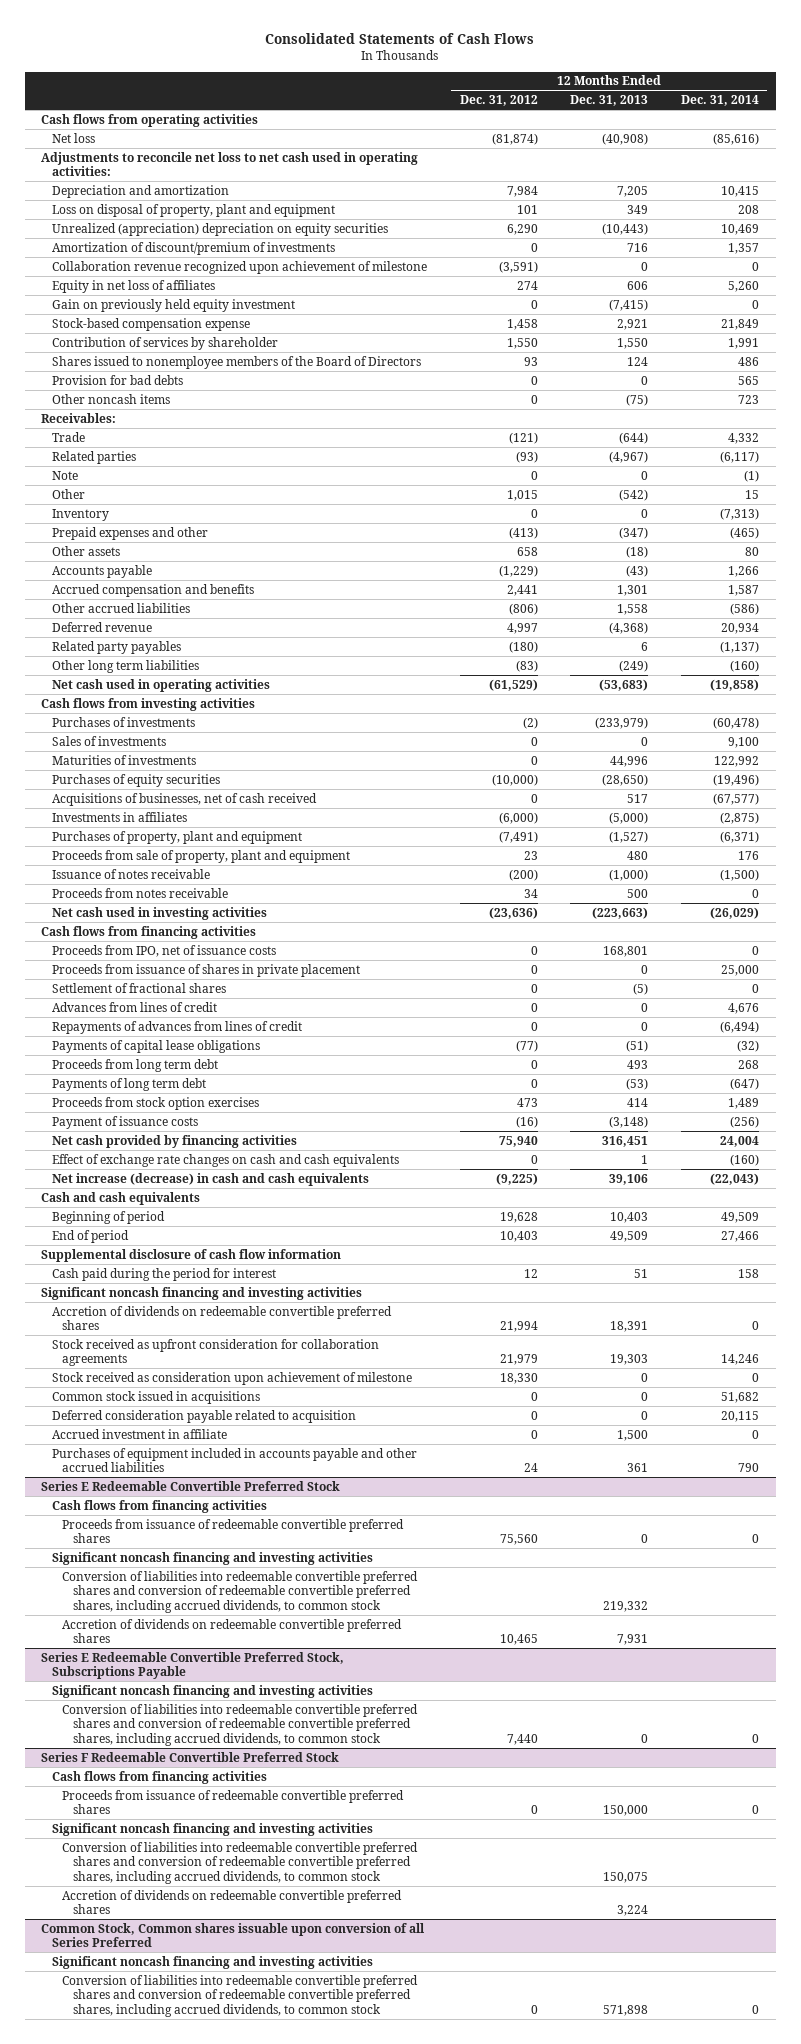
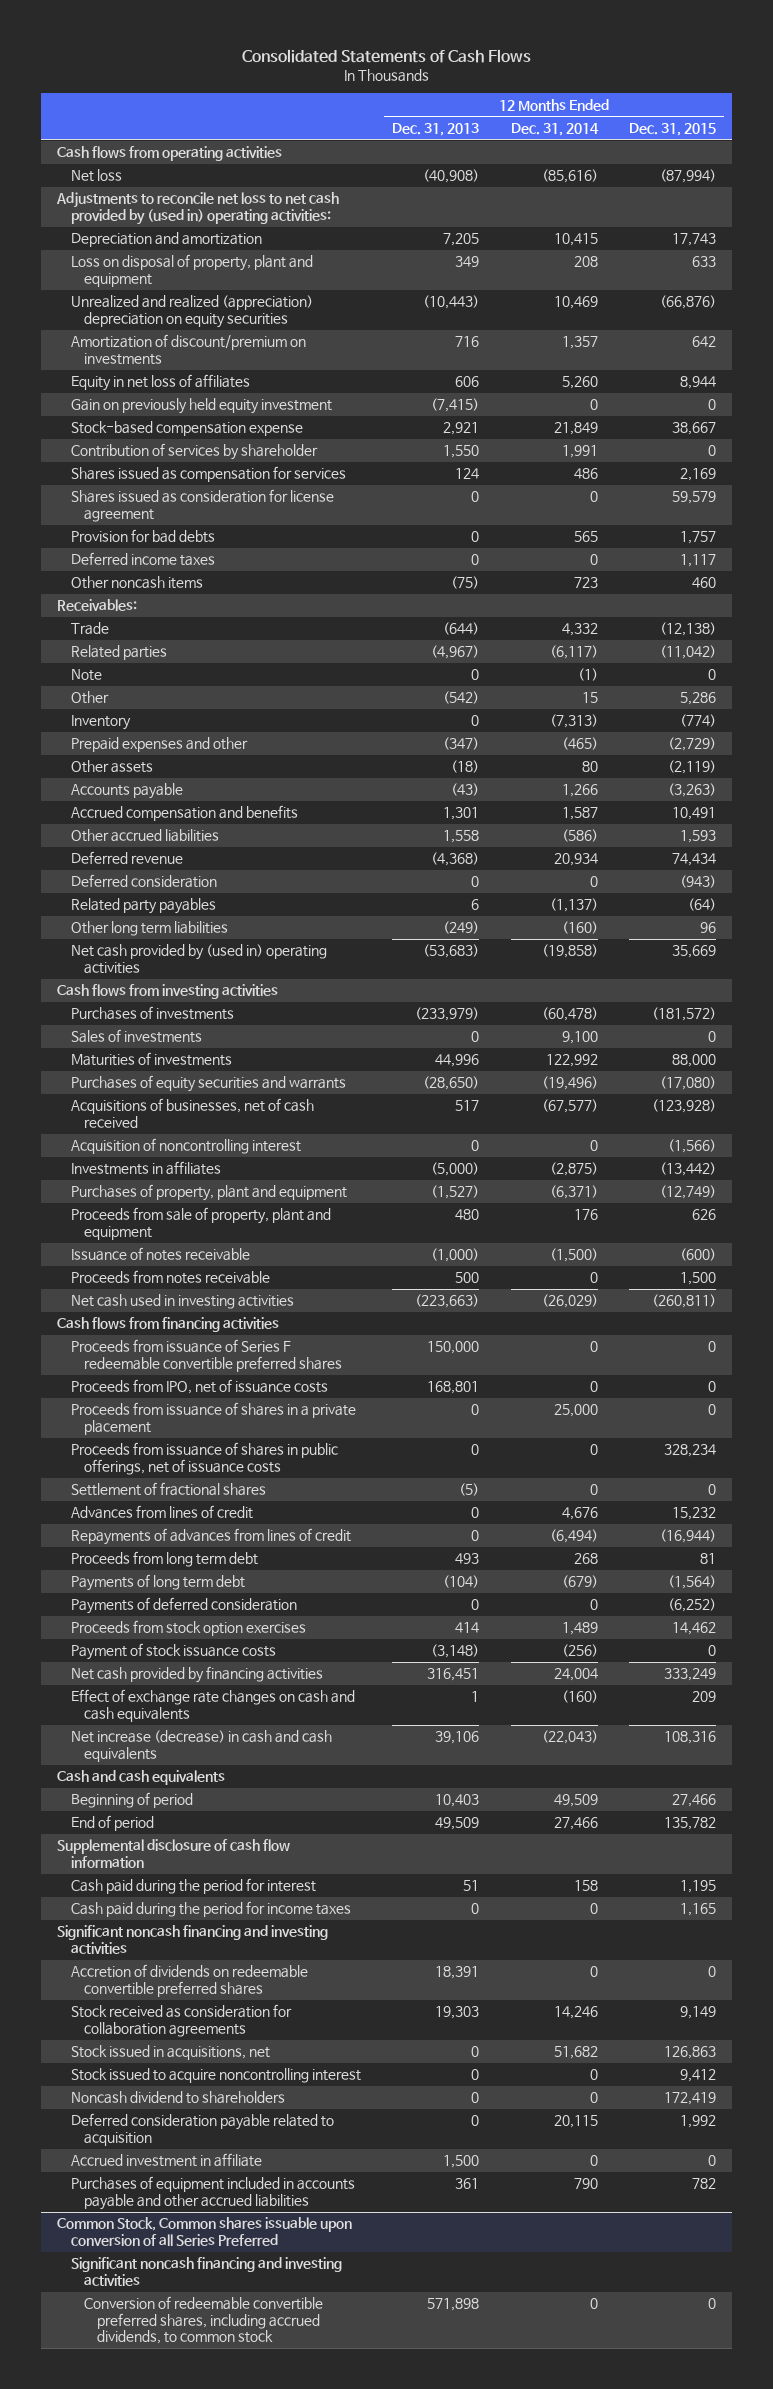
[459,95,538,107] Dec. 31, 2012 -> none
none -> [629,122,717,136] Dec. 31, 2015
[41,151,419,177] Adjustments to reconcile net loss to net cash used in operating activities: -> [56,192,340,225] Adjustments to reconcile net loss to net cash provided by (used in) operating activities:
[51,260,427,274] Collaboration revenue recognized upon achievement of milestone -> none
[51,222,388,236] Unrealized (appreciation) depreciation on equity securities -> [70,295,313,328] Unrealized and realized (appreciation) depreciation on equity securities
[51,241,335,255] Amortization of discount/premium of investments -> [70,334,306,365] Amortization of discount/premium on investments
[51,355,421,369] Shares issued to nonemployee members of the Board of Directors -> [70,466,346,483] Shares issued as compensation for services
none -> [70,489,334,522] Shares issued as consideration for license agreement
none -> [70,552,215,567] Deferred income taxes
none -> [70,874,217,889] Deferred consideration
[51,678,270,692] Net cash used in operating activities -> [70,944,327,974] Net cash provided by (used in) operating activities
[51,773,220,787] Purchases of equity securities -> [70,1075,346,1093] Purchases of equity securities and warrants
none -> [70,1138,301,1155] Acquisition of noncontrolling interest
none -> [70,1339,342,1372] Proceeds from issuance of Series F redeemable convertible preferred shares
[51,963,360,977] Proceeds from issuance of shares in private placement -> [70,1402,356,1435] Proceeds from issuance of shares in a private placement
none -> [70,1442,338,1475] Proceeds from issuance of shares in public offerings, net of issuance costs
[51,1039,260,1053] Payments of capital lease obligations -> none
[626,1077,649,1090] (53) -> [443,1575,480,1589] (104)
[730,1077,760,1090] (647) -> [561,1575,598,1589] (679)
none -> [70,1597,297,1615] Payments of deferred consideration
[51,1115,198,1129] Payment of issuance costs -> [70,1643,276,1661] Payment of stock issuance costs
none -> [70,1901,351,1918] Cash paid during the period for income taxes
[51,1371,412,1385] Stock received as consideration upon achievement of milestone -> none
[51,1338,379,1367] Stock received as upfront consideration for collaboration agreements -> [70,2004,292,2037] Stock received as consideration for collaboration agreements
[51,1390,260,1404] Common stock issued in acquisitions -> [70,2045,270,2061] Stock issued in acquisitions, net
none -> [70,2068,361,2084] Stock issued to acquire noncontrolling interest
none -> [70,2091,285,2105] Noncash dividend to shareholders
[41,1480,341,1491] Series E Redeemable Convertible Preferred Stock -> none
[51,1499,267,1513] Cash flows from financing activities -> none
[62,1518,405,1544] Proceeds from issuance of redeemable convertible preferred shares -> none
[51,1551,373,1565] Significant noncash financing and investing activities -> none
[62,1570,419,1613] Conversion of liabilities into redeemable convertible preferred shares and conversion of redeemable convertible preferred shares, including accrued dividends, to common stock -> none
[62,1618,403,1644] Accretion of dividends on redeemable convertible preferred shares -> none
[41,1651,345,1680] Series E Redeemable Convertible Preferred Stock, Subscriptions Payable -> none
[51,1684,373,1698] Significant noncash financing and investing activities -> none
[62,1703,419,1746] Conversion of liabilities into redeemable convertible preferred shares and conversion of redeemable convertible preferred shares, including accrued dividends, to common stock -> none
[41,1751,340,1762] Series F Redeemable Convertible Preferred Stock -> none
[51,1770,267,1784] Cash flows from financing activities -> none
[62,1789,405,1815] Proceeds from issuance of redeemable convertible preferred shares -> none
[51,1822,373,1836] Significant noncash financing and investing activities -> none
[62,1841,419,1884] Conversion of liabilities into redeemable convertible preferred shares and conversion of redeemable convertible preferred shares, including accrued dividends, to common stock -> none
[62,1889,403,1915] Accretion of dividends on redeemable convertible preferred shares -> none
[62,1974,419,2017] Conversion of liabilities into redeemable convertible preferred shares and conversion of redeemable convertible preferred shares, including accrued dividends, to common stock -> [83,2296,323,2345] Conversion of redeemable convertible preferred shares, including accrued dividends, to common stock

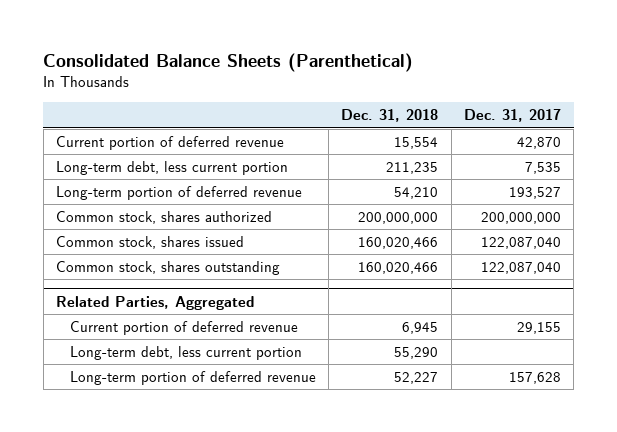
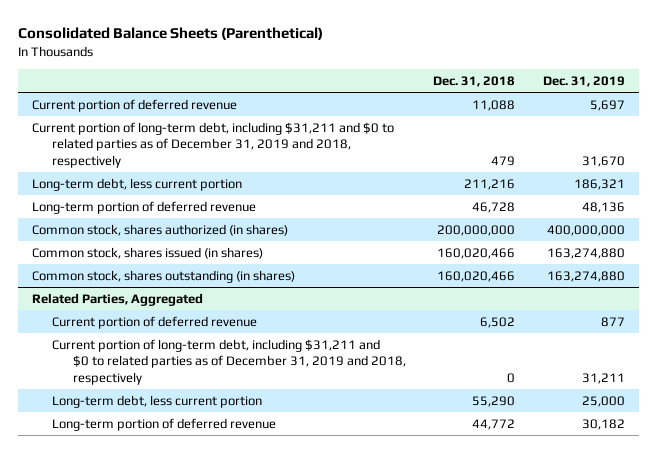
[463,109,561,123] Dec. 31, 2017 -> none
none -> [543,75,626,87] Dec. 31, 2019
[394,137,439,150] 15,554 -> [472,99,516,111] 11,088
none -> [31,121,394,168] Current portion of long-term debt, including $31,211 and $0 to related parties as of December 31, 2019 and 2018, respectively
[386,162,439,175] 211,235 -> [464,178,516,190] 211,216
[394,187,439,200] 54,210 -> [472,201,516,213] 46,728
[55,211,272,225] Common stock, shares authorized -> [31,223,288,236] Common stock, shares authorized (in shares)
[55,236,244,250] Common stock, shares issued -> [31,246,263,259] Common stock, shares issued (in shares)
[55,261,280,276] Common stock, shares outstanding -> [31,269,295,283] Common stock, shares outstanding (in shares)
[402,322,439,335] 6,945 -> [480,316,516,328] 6,502
none -> [52,338,406,385] Current portion of long-term debt, including $31,211 and $0 to related parties as of December 31, 2019 and 2018, respectively
[394,372,439,385] 52,227 -> [472,418,516,430] 44,772

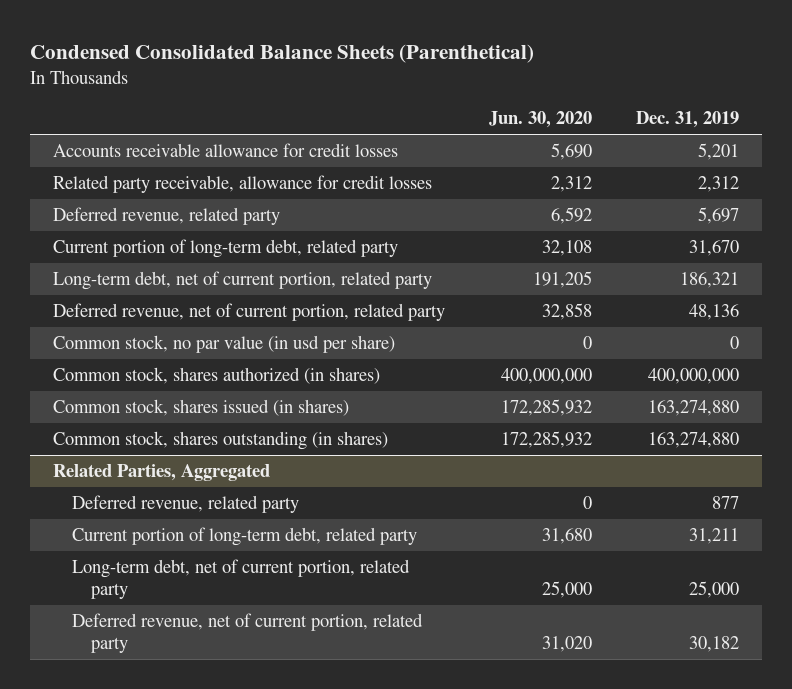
[17,27,323,41] Consolidated Balance Sheets (Parenthetical) -> [30,43,535,63] Condensed Consolidated Balance Sheets (Parenthetical)
[433,75,516,87] Dec. 31, 2018 -> none
none -> [488,111,592,129] Jun. 30, 2020
none -> [52,143,398,158] Accounts receivable allowance for credit losses
none -> [52,175,432,194] Related party receivable, allowance for credit losses
[31,98,237,112] Current portion of deferred revenue -> [52,207,280,226] Deferred revenue, related party
[31,121,394,168] Current portion of long-term debt, including $31,211 and $0 to related parties as of December 31, 2019 and 2018, respectively -> [52,239,398,259] Current portion of long-term debt, related party
[31,177,242,191] Long-term debt, less current portion -> [52,271,432,291] Long-term debt, net of current portion, related party
[31,200,256,214] Long-term portion of deferred revenue -> [52,303,445,322] Deferred revenue, net of current portion, related party
none -> [52,335,395,354] Common stock, no par value (in usd per share)
[52,315,258,329] Current portion of deferred revenue -> [71,495,299,514] Deferred revenue, related party
[52,338,406,385] Current portion of long-term debt, including $31,211 and $0 to related parties as of December 31, 2019 and 2018, respectively -> [71,527,417,547] Current portion of long-term debt, related party
[52,394,263,408] Long-term debt, less current portion -> [71,559,410,600] Long-term debt, net of current portion, related party
[52,417,277,431] Long-term portion of deferred revenue -> [71,613,423,654] Deferred revenue, net of current portion, related party

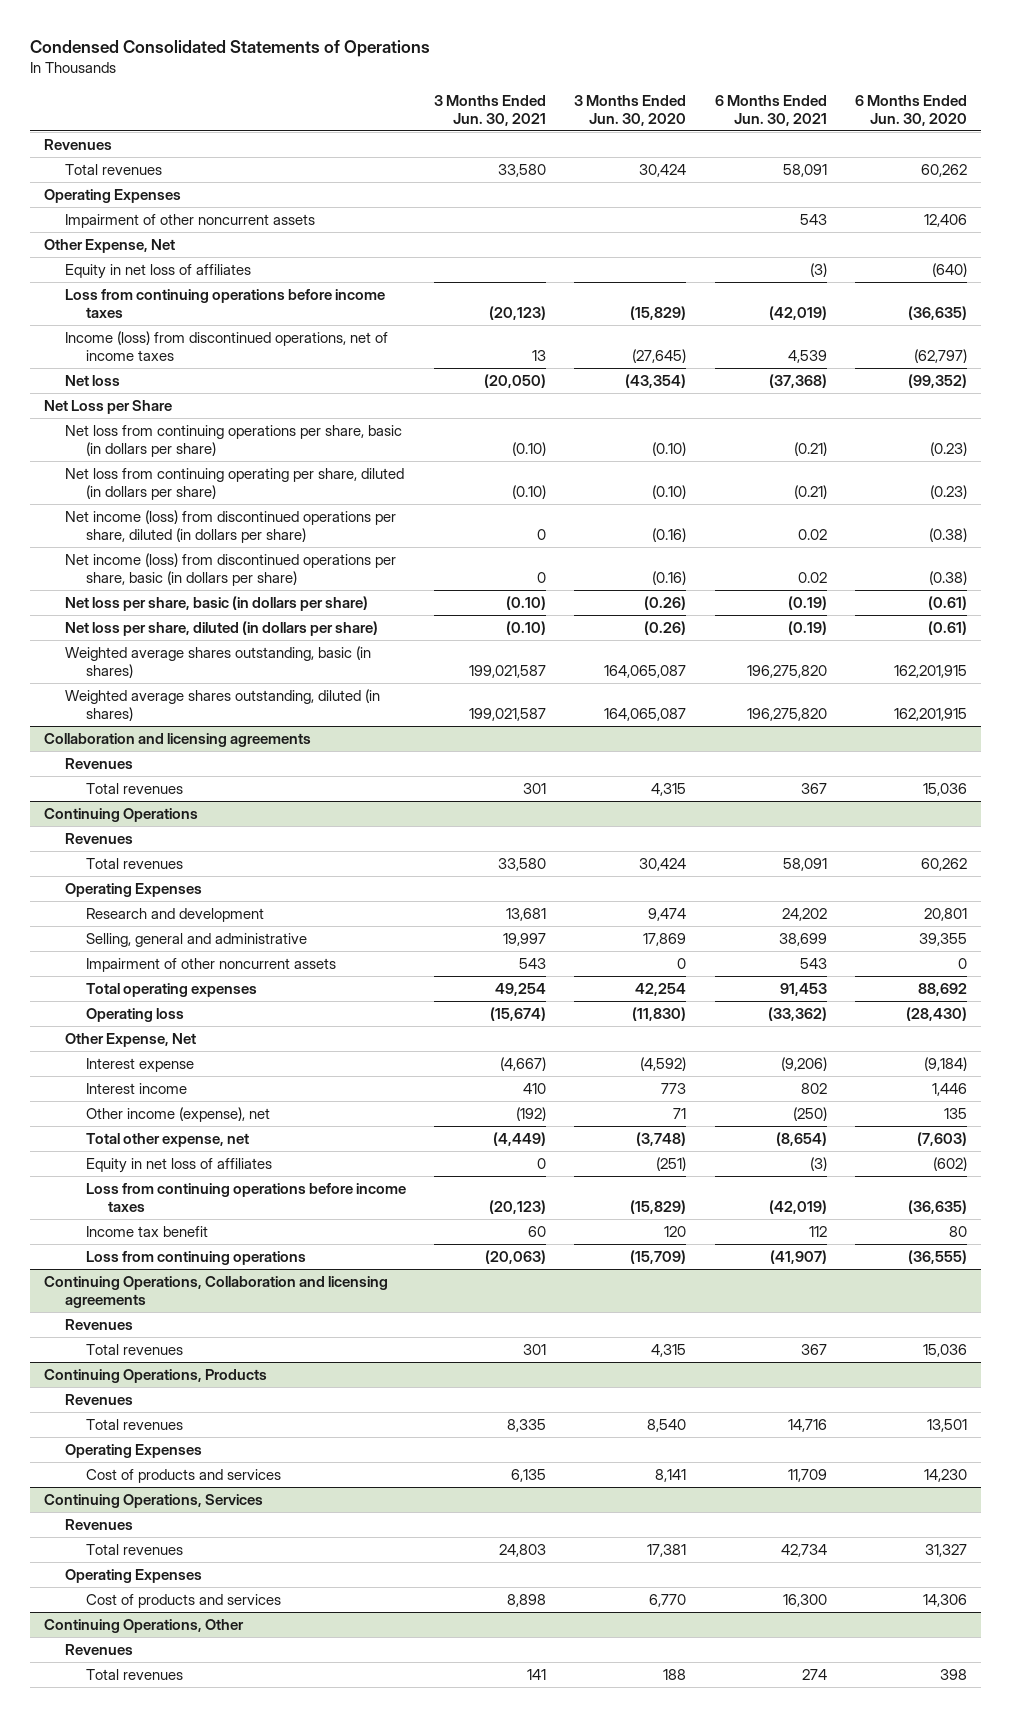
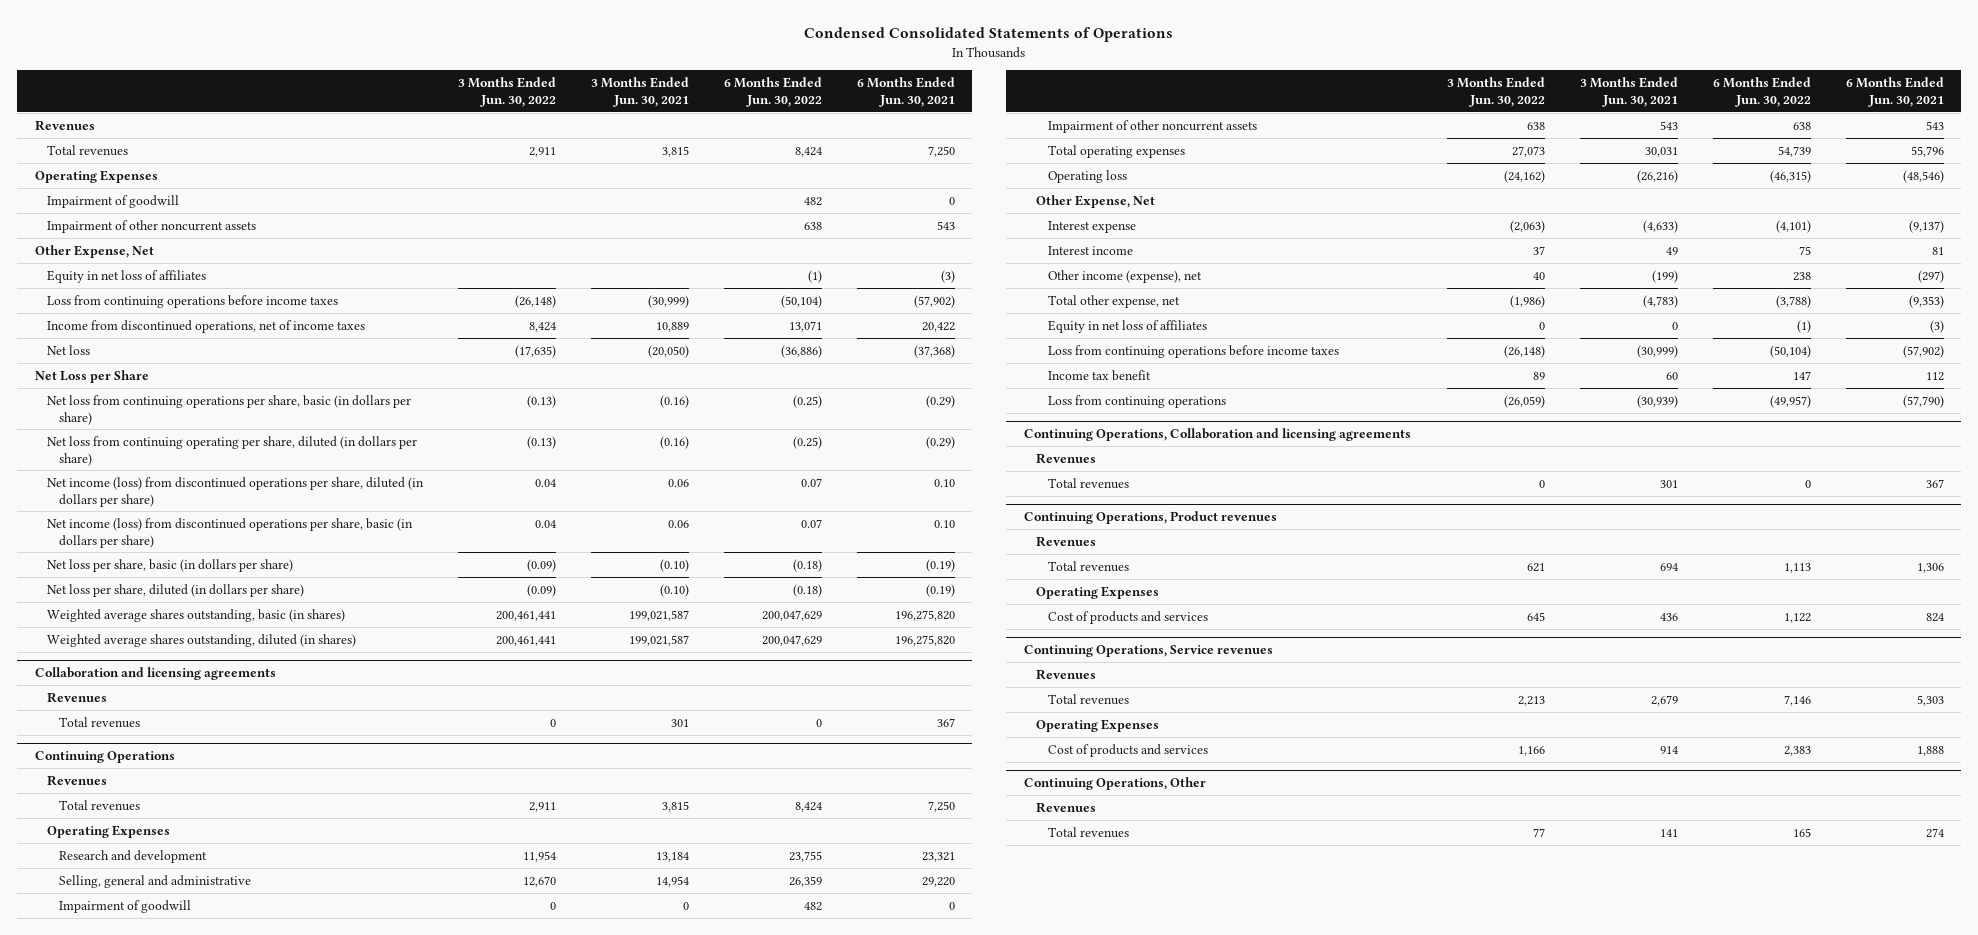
[574,94,687,127] 3 Months Ended Jun. 30, 2020 -> none
[854,94,967,127] 6 Months Ended Jun. 30, 2020 -> none
none -> [457,76,556,107] 3 Months Ended Jun. 30, 2022
none -> [723,76,822,107] 6 Months Ended Jun. 30, 2022
[498,163,547,177] 33,580 -> [661,145,689,157] 3,815
[782,163,827,177] 58,091 -> [927,145,955,157] 7,250
none -> [46,194,179,208] Impairment of goodwill
[489,305,547,320] (20,123) -> [647,294,689,308] (30,999)
[768,305,827,320] (42,019) -> [913,294,955,308] (57,902)
[64,330,388,361] Income (loss) from discontinued operations, net of income taxes -> [46,319,365,333] Income from discontinued operations, net of income taxes
[532,349,547,361] 13 -> [655,321,689,332] 10,889
[787,349,827,363] 4,539 -> [921,321,955,332] 20,422
[512,441,547,456] (0.10) -> [659,394,689,408] (0.16)
[793,441,827,456] (0.21) -> [925,394,955,408] (0.29)
[512,484,547,499] (0.10) -> [659,435,689,449] (0.16)
[793,484,827,499] (0.21) -> [925,435,955,449] (0.29)
[537,528,547,540] 0 -> [667,478,689,487] 0.06
[797,528,827,540] 0.02 -> [933,478,955,487] 0.10
[537,571,547,583] 0 -> [667,519,689,528] 0.06
[797,571,827,583] 0.02 -> [933,519,955,528] 0.10
[498,857,547,871] 33,580 -> [661,800,689,812] 3,815
[782,857,827,871] 58,091 -> [927,800,955,812] 7,250
[506,907,547,921] 13,681 -> [655,851,689,862] 13,184
[781,907,827,921] 24,202 -> [921,851,955,862] 23,321
[503,932,547,946] 19,997 -> [655,875,689,887] 14,954
[778,932,827,946] 38,699 -> [921,876,955,887] 29,220
none -> [58,899,191,913] Impairment of goodwill
[495,982,547,996] 49,254 -> [1644,146,1678,157] 30,031
[779,982,827,996] 91,453 -> [1910,145,1944,157] 55,796
[490,1006,547,1021] (15,674) -> [1636,169,1678,183] (26,216)
[767,1006,827,1021] (33,362) -> [1902,169,1944,183] (48,546)
[500,1056,547,1071] (4,667) -> [1642,219,1678,233] (4,633)
[780,1056,827,1071] (9,206) -> [1908,219,1944,233] (9,137)
[523,1082,547,1094] 410 -> [1665,246,1678,255] 49
[800,1082,827,1094] 802 -> [1931,246,1944,255] 81
[516,1106,547,1121] (192) -> [1651,269,1678,283] (199)
[792,1106,827,1121] (250) -> [1917,269,1944,283] (297)
[493,1131,547,1146] (4,449) -> [1642,294,1678,308] (4,783)
[775,1131,827,1146] (8,654) -> [1908,294,1944,308] (9,353)
[489,1199,547,1214] (20,123) -> [1636,344,1678,358] (30,999)
[768,1199,827,1214] (42,019) -> [1902,344,1944,358] (57,902)
[485,1249,547,1264] (20,063) -> [1636,394,1678,408] (30,939)
[769,1249,827,1264] (41,907) -> [1902,394,1944,408] (57,790)
[43,1368,267,1383] Continuing Operations, Products -> [1023,511,1277,525] Continuing Operations, Product revenues
[507,1418,547,1432] 8,335 -> [1659,562,1678,571] 694
[787,1418,827,1432] 14,716 -> [1916,562,1944,573] 1,306
[43,1493,263,1508] Continuing Operations, Services -> none
[511,1468,547,1482] 6,135 -> [1659,612,1678,621] 436
[787,1468,827,1482] 11,709 -> [1925,612,1944,622] 824
none -> [1023,645,1273,658] Continuing Operations, Service revenues
[499,1543,547,1557] 24,803 -> [1650,694,1678,706] 2,679
[780,1543,827,1557] 42,734 -> [1916,694,1944,706] 5,303
[507,1593,547,1607] 8,898 -> [1659,745,1678,754] 914
[782,1593,827,1607] 16,300 -> [1916,745,1944,756] 1,888

